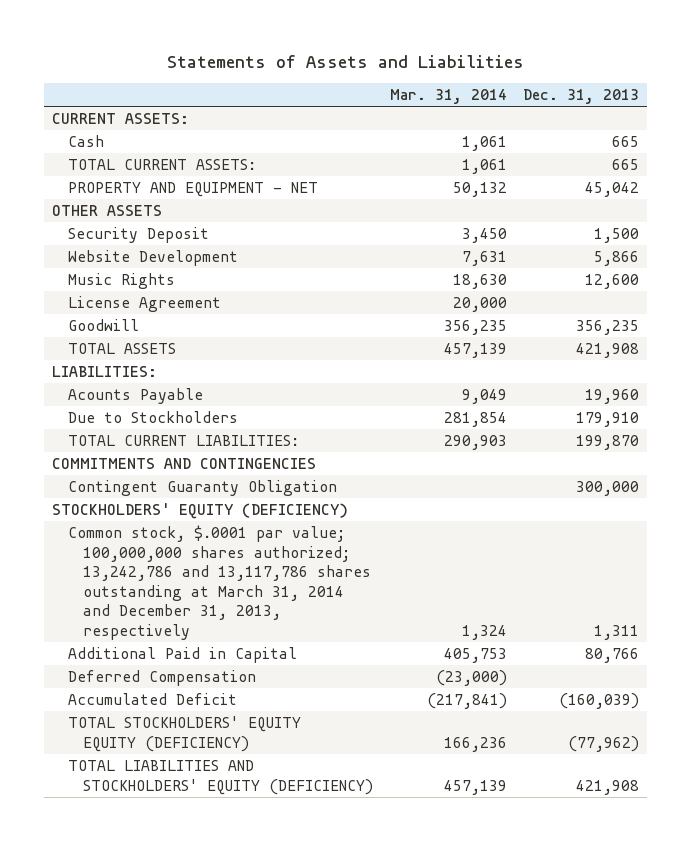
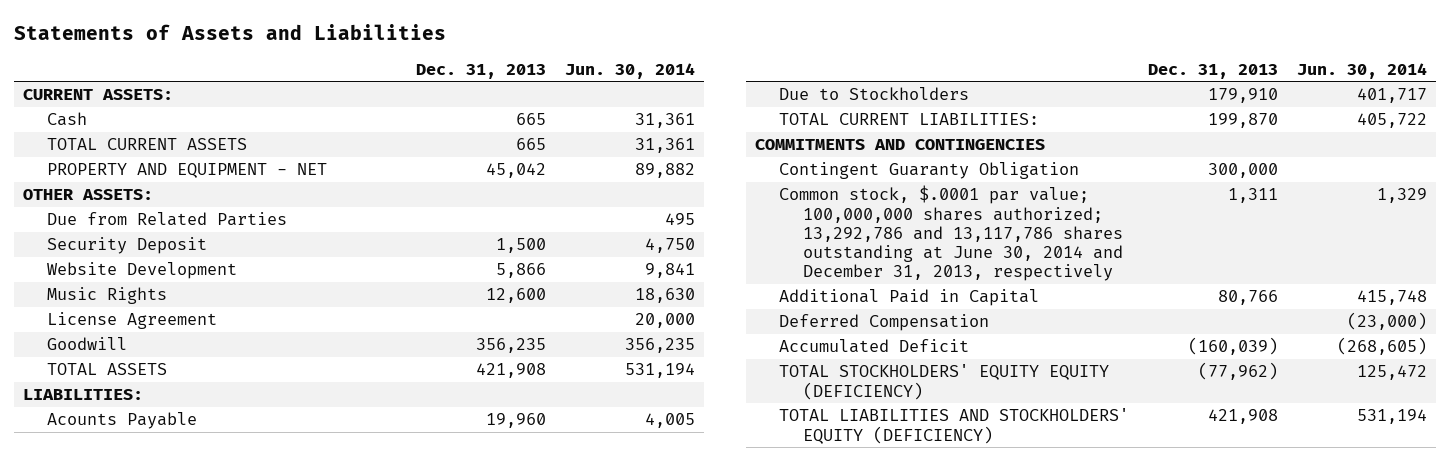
[389,89,507,105] Mar. 31, 2014 -> none
none -> [564,62,695,79] Jun. 30, 2014
[67,159,256,171] TOTAL CURRENT ASSETS: -> [47,138,248,151] TOTAL CURRENT ASSETS
[51,205,162,217] OTHER ASSETS -> [23,189,154,201] OTHER ASSETS:
none -> [47,212,288,227] Due from Related Parties
[51,503,348,520] STOCKHOLDERS' EQUITY (DEFICIENCY) -> none
[67,525,372,640] Common stock, $.0001 par value; 100,000,000 shares authorized; 13,242,786 and 13,117,786 shares outstanding at March 31, 2014 and December 31, 2013, respectively -> [779,185,1123,281] Common stock, $.0001 par value; 100,000,000 shares authorized; 13,292,786 and 13,117,786 shares outstanding at June 30, 2014 and December 31, 2013, respectively

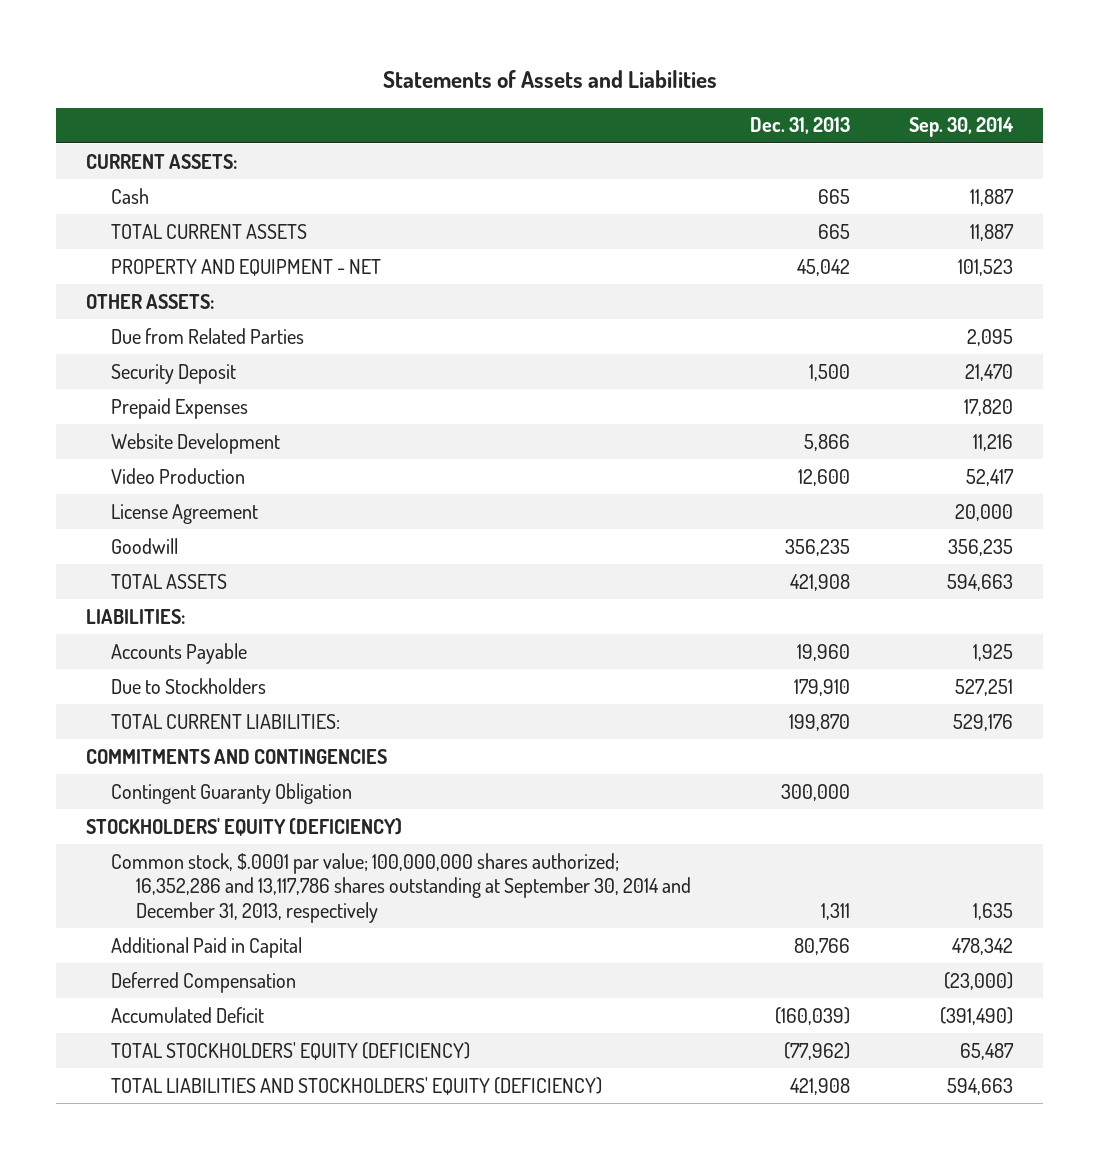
[564,62,695,79] Jun. 30, 2014 -> none
none -> [909,117,1015,138] Sep. 30, 2014
none -> [110,397,248,419] Prepaid Expenses
[47,287,168,305] Music Rights -> [110,467,245,484] Video Production
[47,412,198,430] Acounts Payable -> [110,642,247,664] Accounts Payable
none -> [86,817,403,836] STOCKHOLDERS' EQUITY (DEFICIENCY)
[779,185,1123,281] Common stock, $.0001 par value; 100,000,000 shares authorized; 13,292,786 and 13,117,786 shares outstanding at June 30, 2014 and December 31, 2013, respectively -> [110,852,691,923] Common stock, $.0001 par value; 100,000,000 shares authorized; 16,352,286 and 13,117,786 shares outstanding at September 30, 2014 and December 31, 2013, respectively
[779,364,1110,400] TOTAL STOCKHOLDERS' EQUITY EQUITY (DEFICIENCY) -> [110,1041,470,1060] TOTAL STOCKHOLDERS' EQUITY (DEFICIENCY)

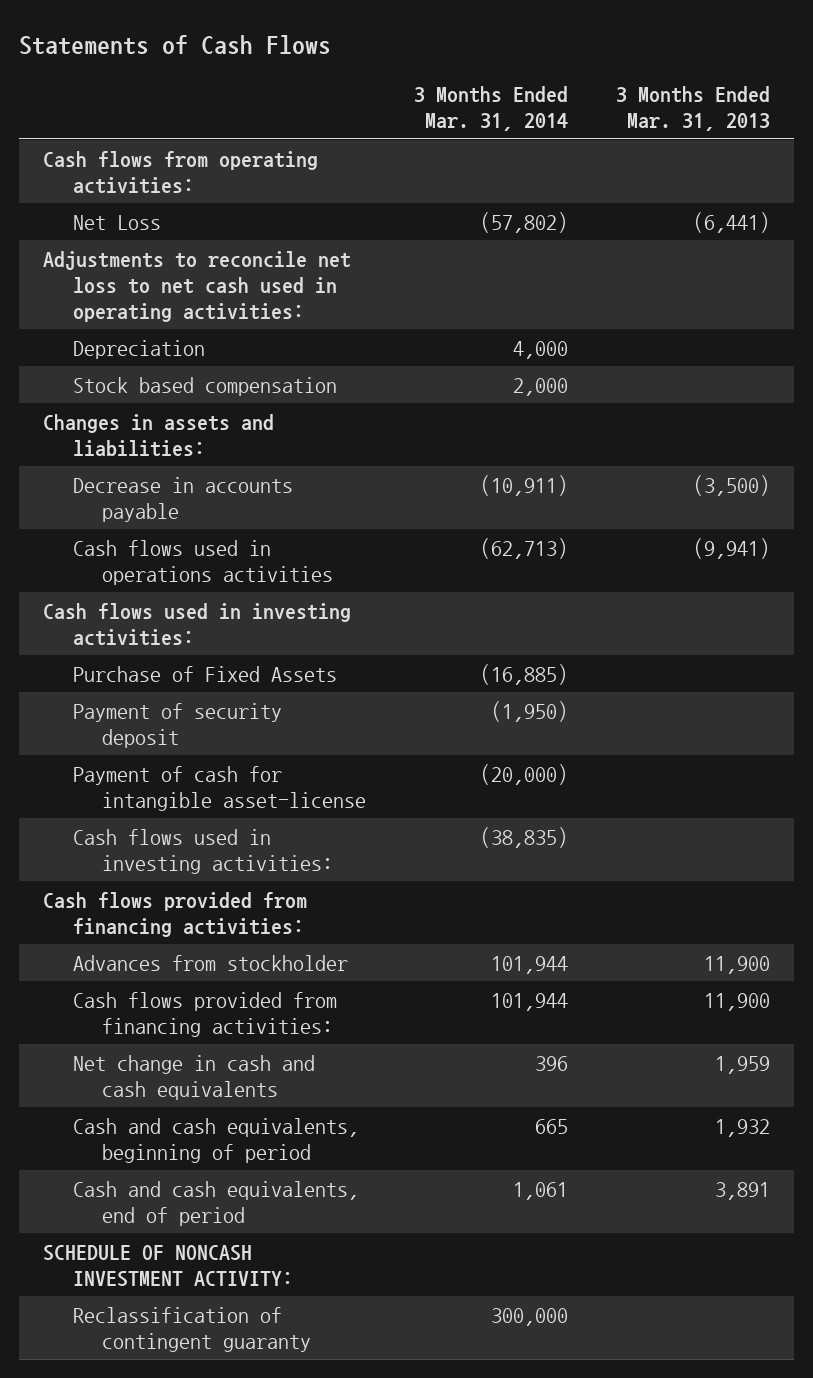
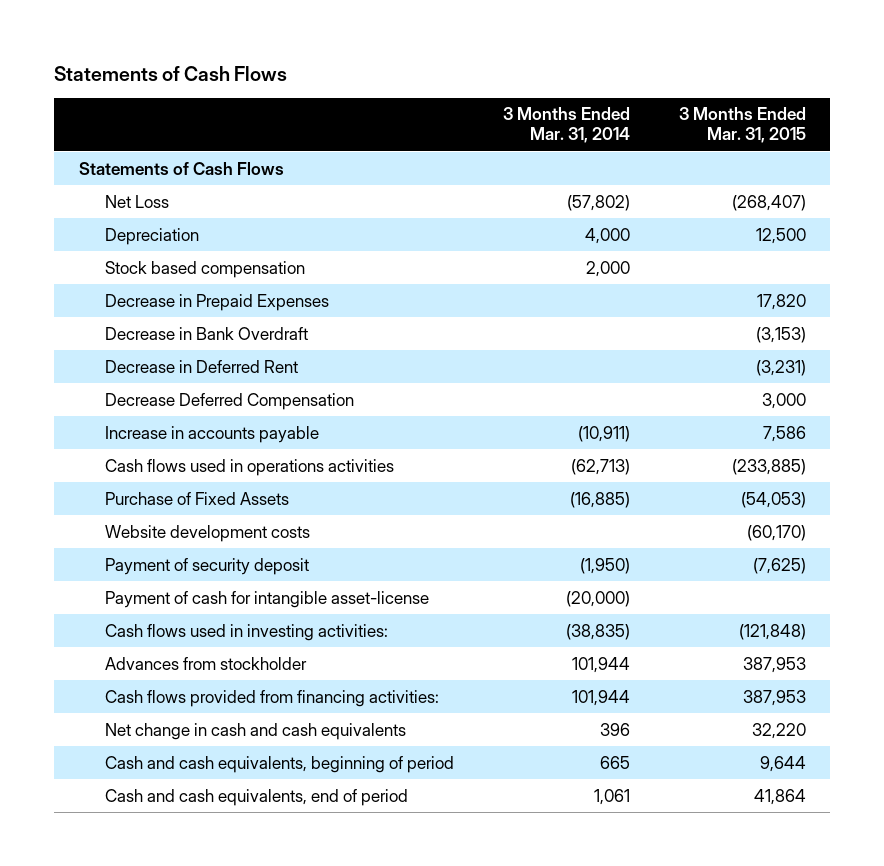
[616,86,771,132] 3 Months Ended Mar. 31, 2013 -> none
none -> [678,107,806,144] 3 Months Ended Mar. 31, 2015
[43,150,319,194] Cash flows from operating activities: -> none
none -> [78,161,284,175] Statements of Cash Flows
[43,250,352,322] Adjustments to reconcile net loss to net cash used in operating activities: -> none
[43,413,275,457] Changes in assets and liabilities: -> none
none -> [105,293,330,311] Decrease in Prepaid Expenses
none -> [105,326,309,340] Decrease in Bank Overdraft
none -> [105,359,299,373] Decrease in Deferred Rent
none -> [105,392,355,410] Decrease Deferred Compensation
[72,476,293,522] Decrease in accounts payable -> [105,425,320,443] Increase in accounts payable
[43,602,352,646] Cash flows used in investing activities: -> none
none -> [105,524,311,542] Website development costs
[43,891,308,937] Cash flows provided from financing activities: -> none
[43,1244,293,1287] SCHEDULE OF NONCASH INVESTMENT ACTIVITY: -> none
[72,1306,312,1352] Reclassification of contingent guaranty -> none

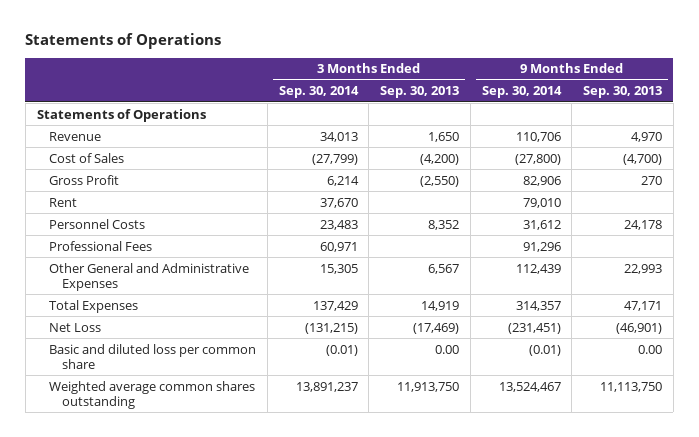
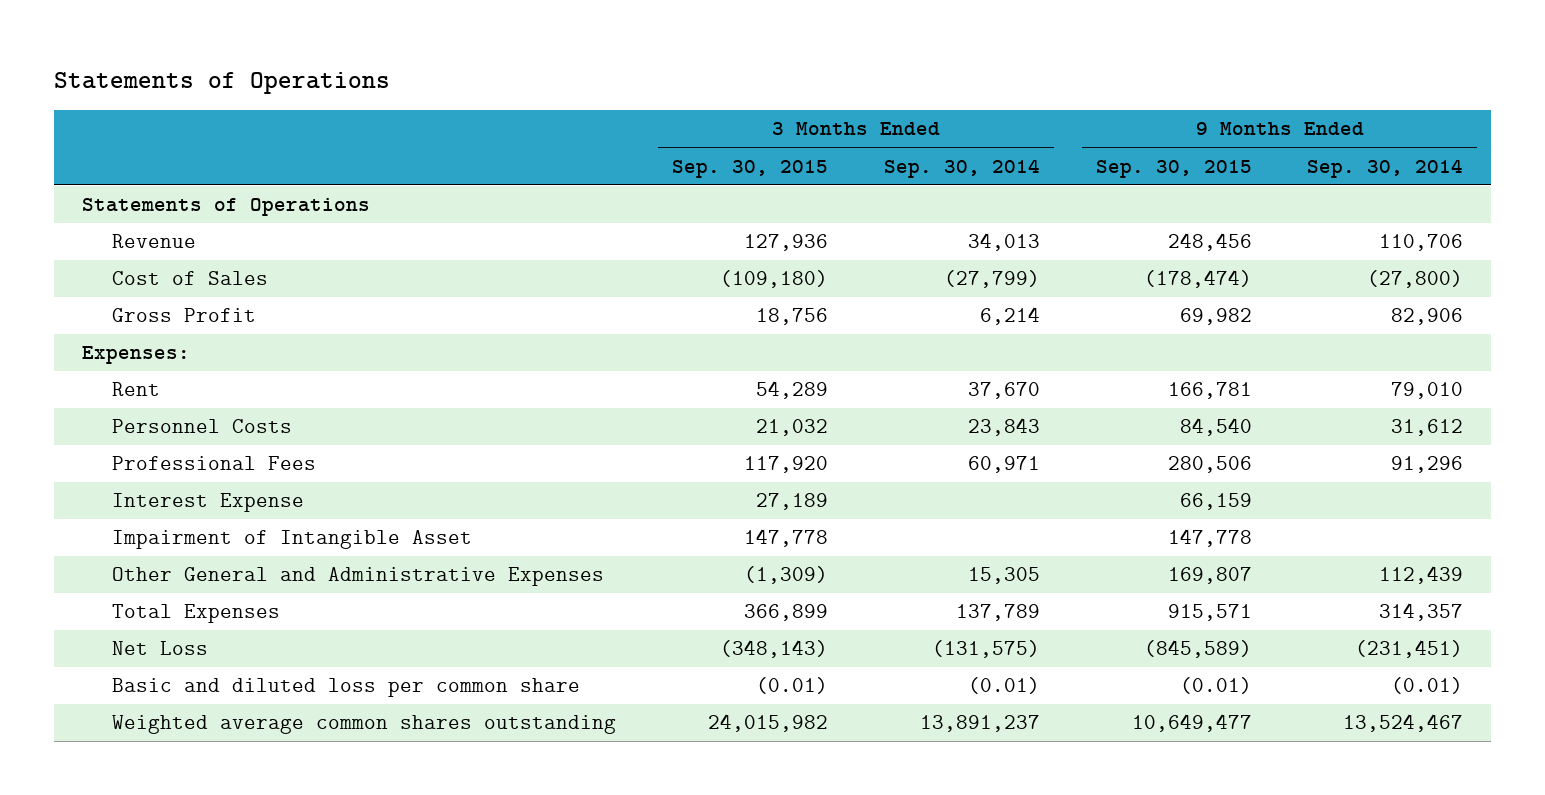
[380,86,460,99] Sep. 30, 2013 -> none
[582,86,662,99] Sep. 30, 2013 -> none
none -> [672,159,829,178] Sep. 30, 2015
none -> [1095,159,1252,178] Sep. 30, 2015
none -> [81,346,190,365] Expenses:
[319,219,358,230] 23,483 -> [967,418,1040,437] 23,843
none -> [112,493,305,513] Interest Expense
none -> [112,530,473,550] Impairment of Intangible Asset
[312,300,358,311] 137,429 -> [955,604,1040,622] 137,789
[304,322,358,334] (131,215) -> [931,640,1040,659] (131,575)

